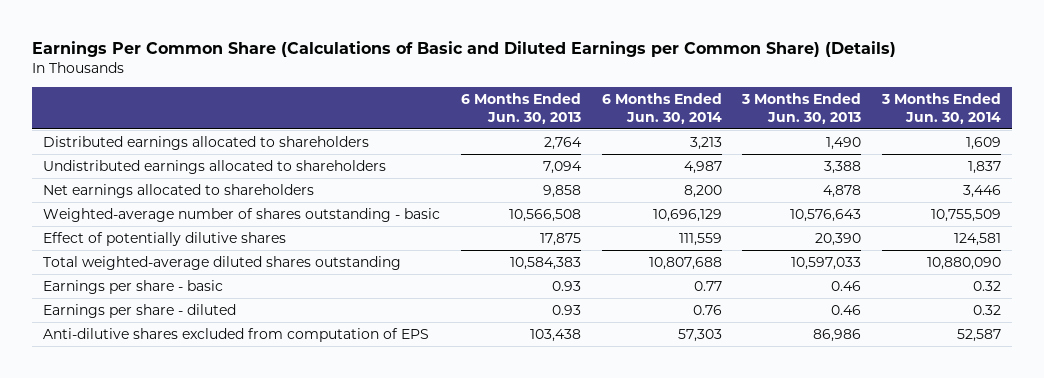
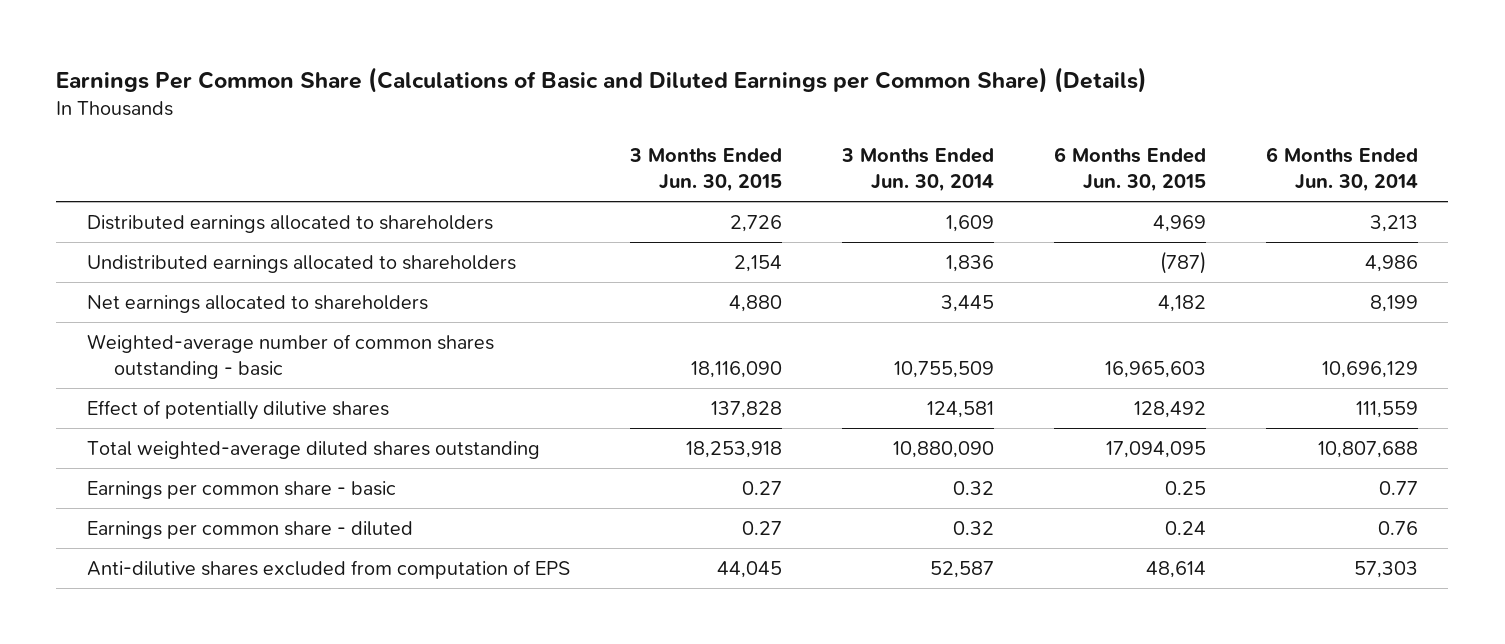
[460,93,581,124] 6 Months Ended Jun. 30, 2013 -> none
[741,93,862,124] 3 Months Ended Jun. 30, 2013 -> none
none -> [628,148,782,192] 3 Months Ended Jun. 30, 2015
none -> [1054,147,1207,192] 6 Months Ended Jun. 30, 2015
[683,160,722,174] 4,987 -> [1365,255,1419,273] 4,986
[968,160,1002,174] 1,837 -> [945,255,994,273] 1,836
[683,184,722,198] 8,200 -> [1370,295,1419,313] 8,199
[963,184,1002,198] 3,446 -> [940,295,994,313] 3,445
[42,207,440,222] Weighted-average number of shares outstanding - basic -> [86,334,494,379] Weighted-average number of common shares outstanding - basic
[42,279,223,294] Earnings per share - basic -> [86,481,396,500] Earnings per common share - basic
[42,303,236,318] Earnings per share - diluted -> [86,521,413,540] Earnings per common share - diluted

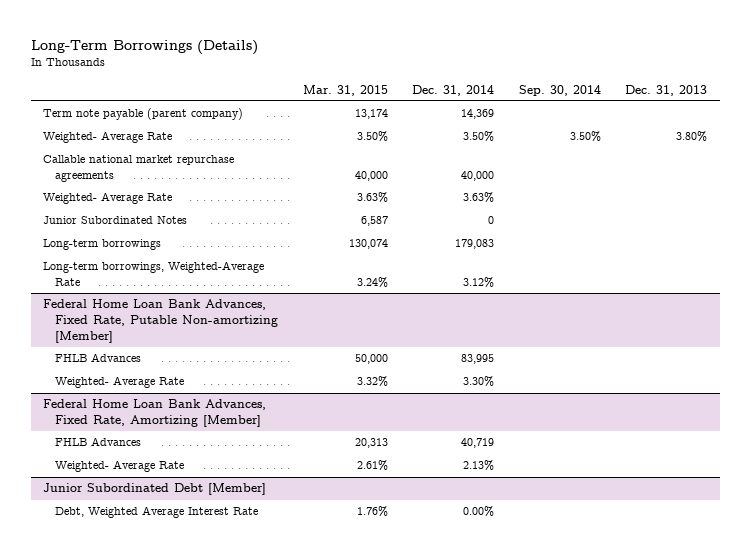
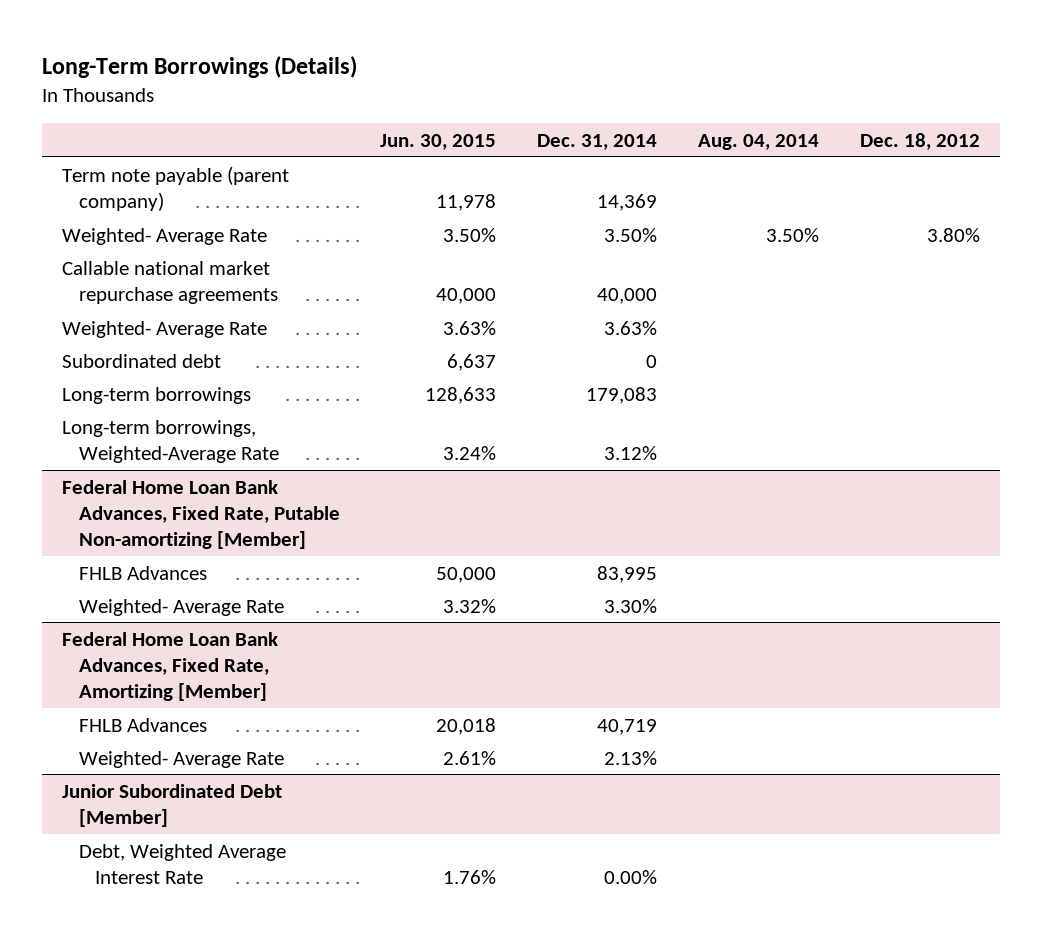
[302,84,388,96] Mar. 31, 2015 -> none
[518,84,601,96] Sep. 30, 2014 -> none
[625,84,708,96] Dec. 31, 2013 -> none
none -> [380,133,497,150] Jun. 30, 2015
none -> [697,133,819,150] Aug. 04, 2014
none -> [859,132,980,150] Dec. 18, 2012
[43,216,188,225] Junior Subordinated Notes -> [62,353,222,368] Subordinated debt

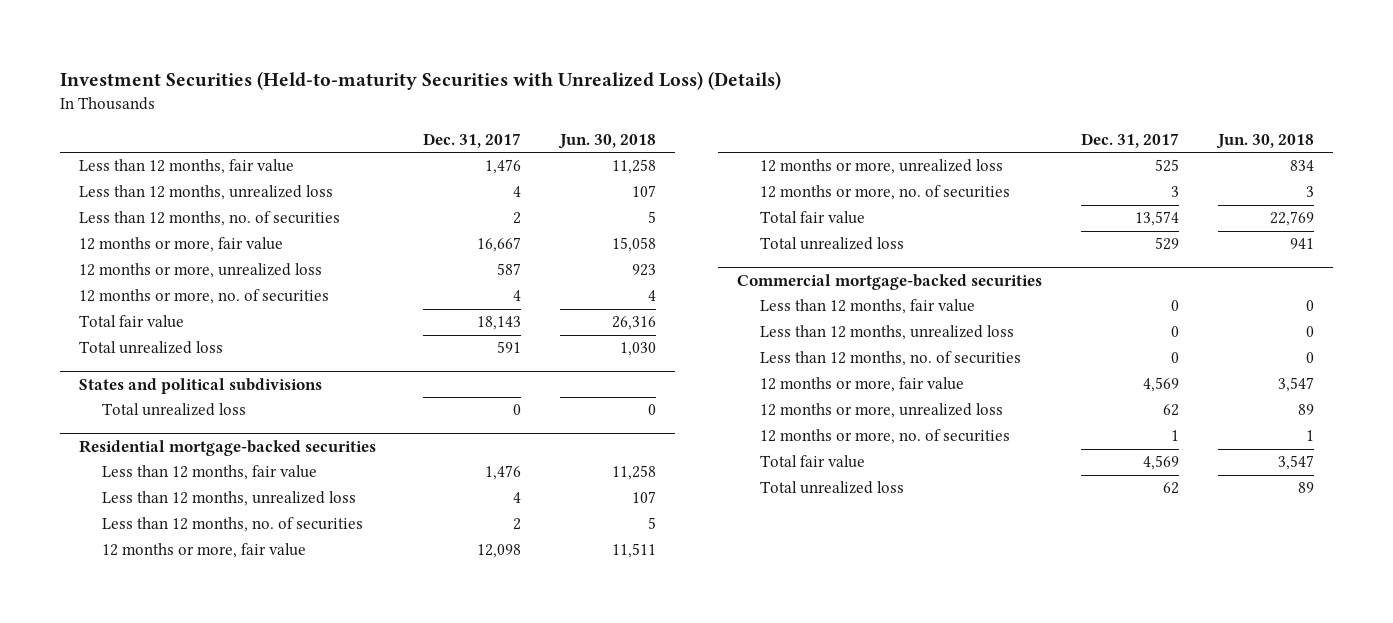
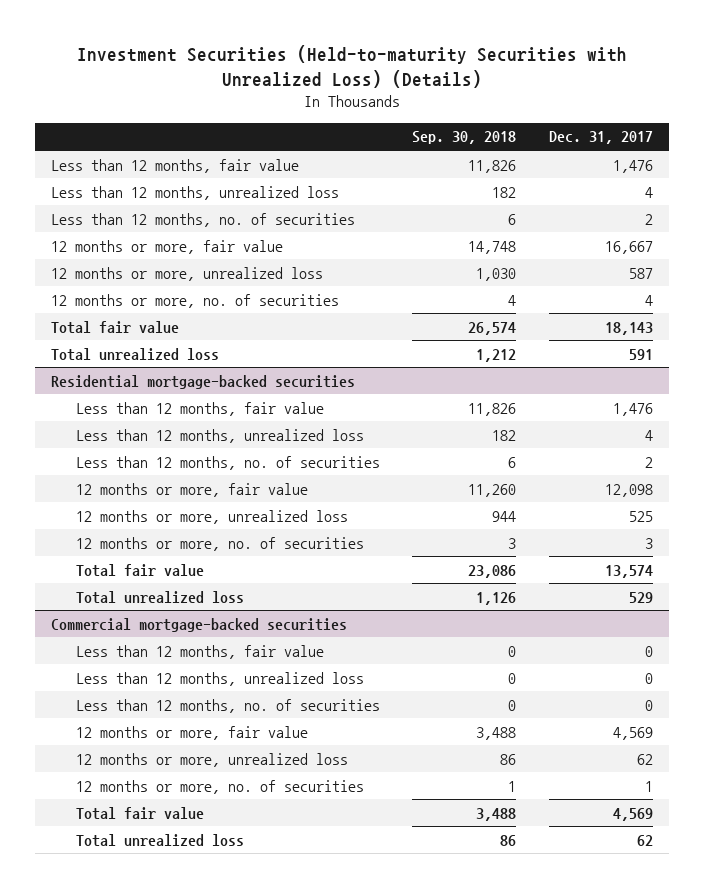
[557,133,656,149] Jun. 30, 2018 -> none
none -> [412,131,517,145] Sep. 30, 2018
[79,377,323,394] States and political subdivisions -> none
[102,403,247,417] Total unrealized loss -> none

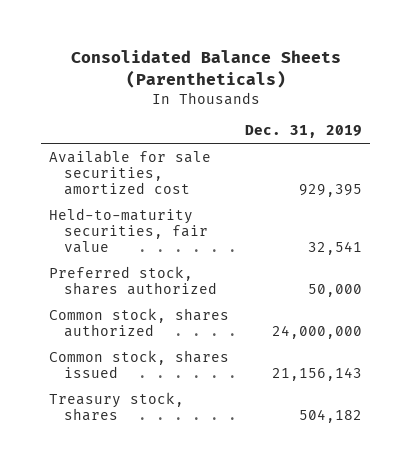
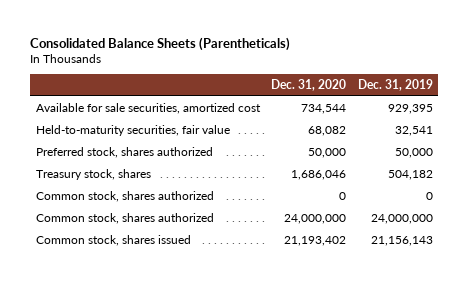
none -> [271,79,347,92] Dec. 31, 2020
[49,391,185,422] Treasury stock, shares -> [35,169,151,181] Treasury stock, shares
none -> [35,191,214,203] Common stock, shares authorized

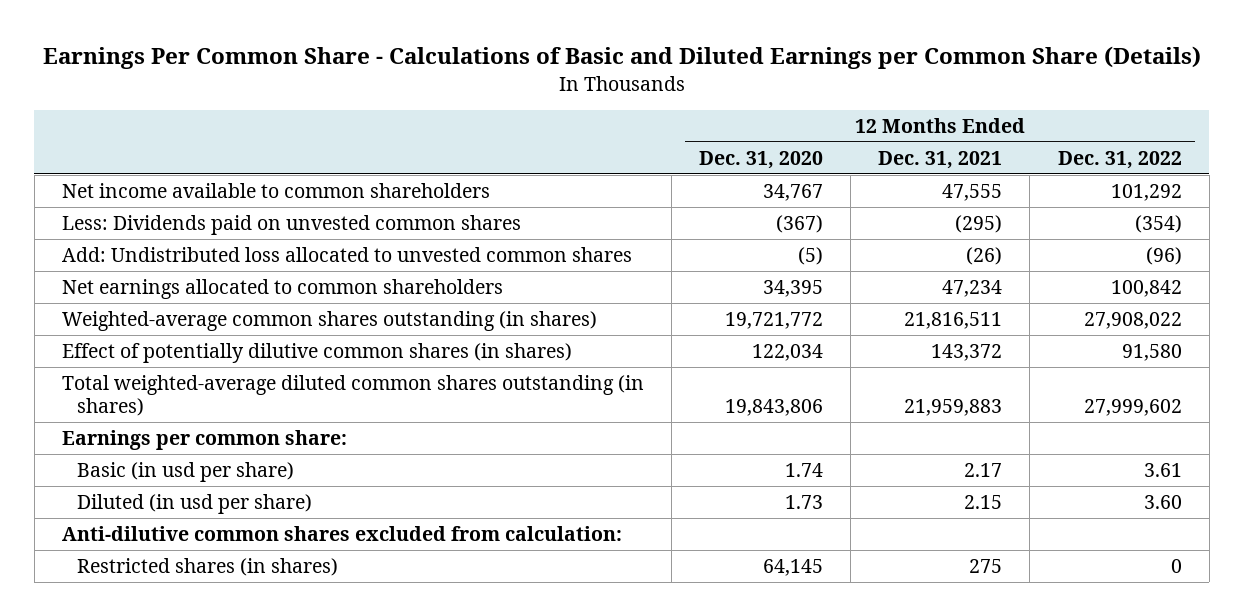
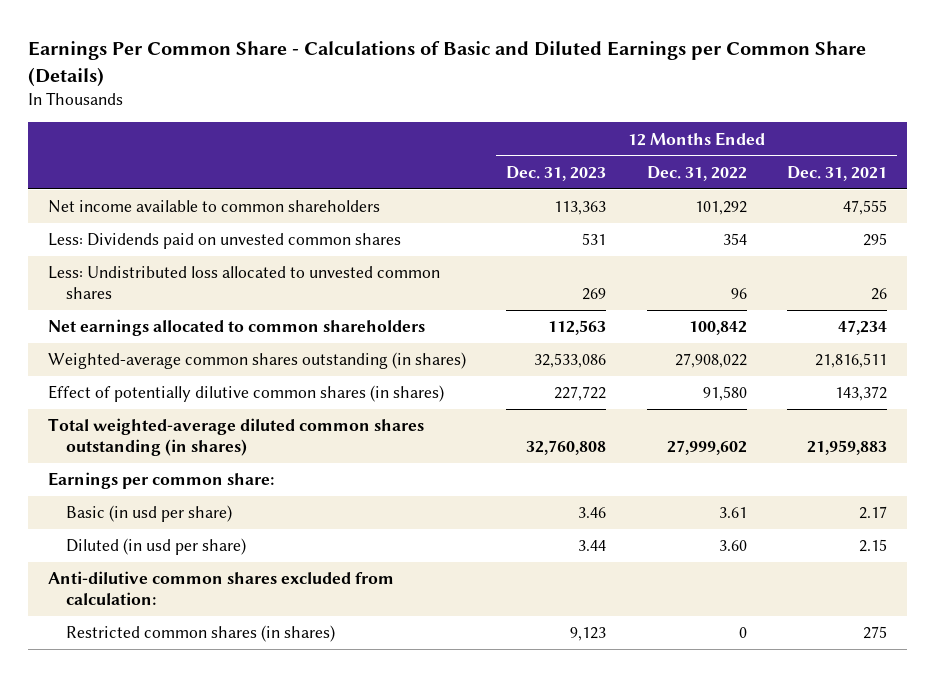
[699,150,824,169] Dec. 31, 2020 -> none
none -> [506,165,607,181] Dec. 31, 2023
[955,214,1003,233] (295) -> [862,233,887,247] 295
[1134,214,1182,233] (354) -> [722,233,747,246] 354
[61,246,632,262] Add: Undistributed loss allocated to unvested common shares -> [48,266,441,300] Less: Undistributed loss allocated to unvested common shares
[966,246,1003,265] (26) -> [870,288,887,301] 26
[1145,246,1182,265] (96) -> [730,288,747,300] 96
[76,557,338,576] Restricted shares (in shares) -> [66,625,336,643] Restricted common shares (in shares)

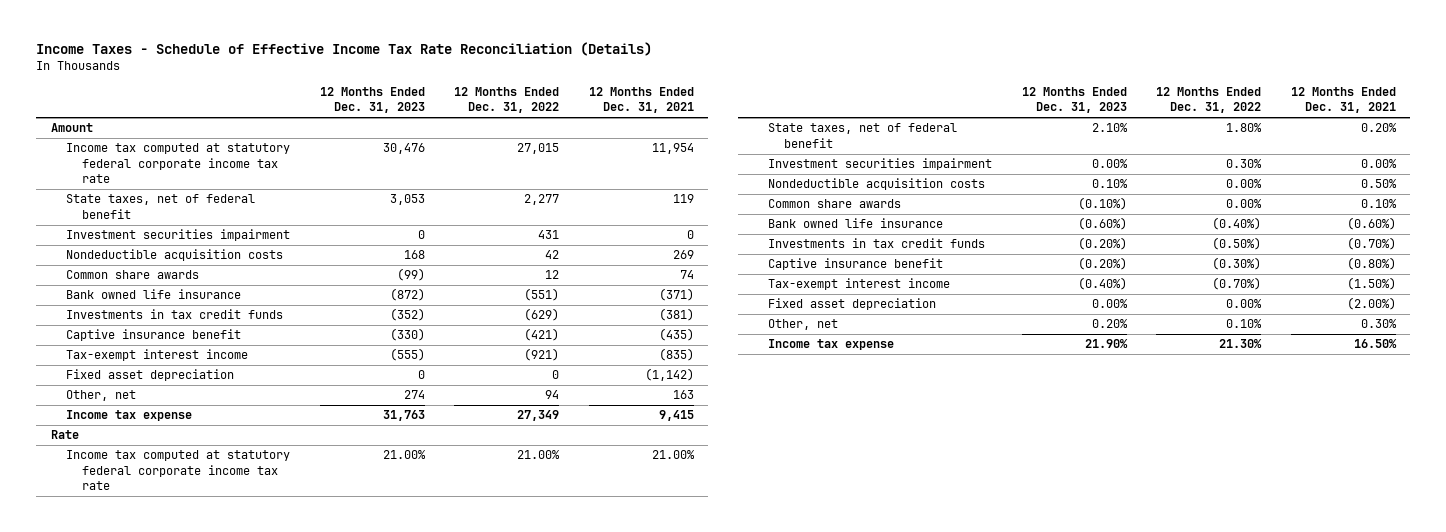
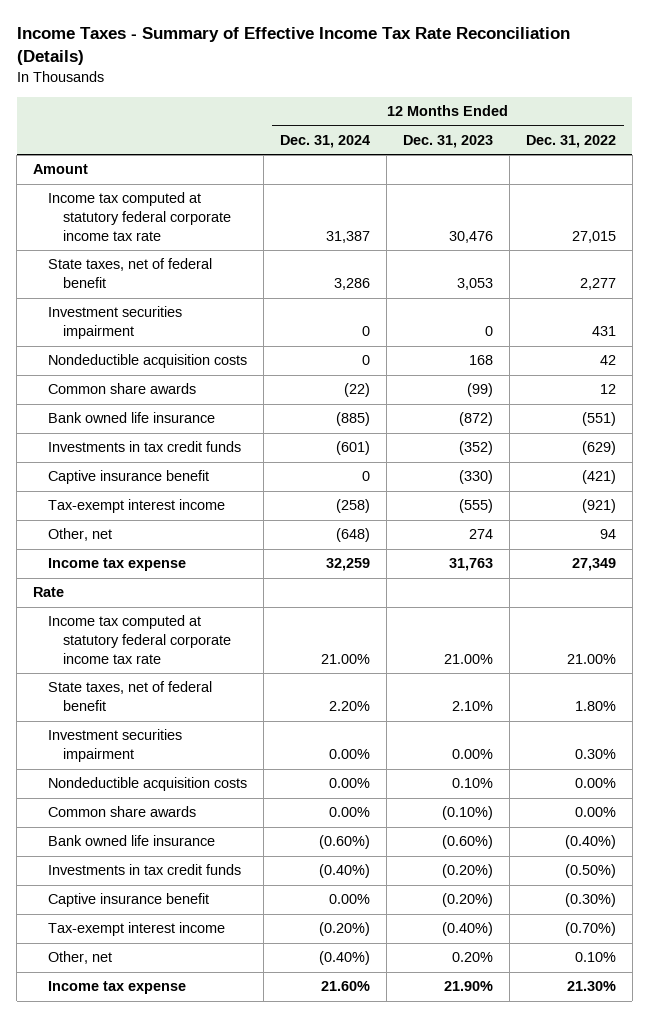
[35,42,652,57] Income Taxes - Schedule of Effective Income Tax Rate Reconciliation (Details) -> [16,27,570,66] Income Taxes - Summary of Effective Income Tax Rate Reconciliation (Details)
[588,87,694,114] 12 Months Ended Dec. 31, 2021 -> none
none -> [280,135,371,149] Dec. 31, 2024
[66,369,235,382] Fixed asset depreciation -> none
[768,298,937,311] Fixed asset depreciation -> none

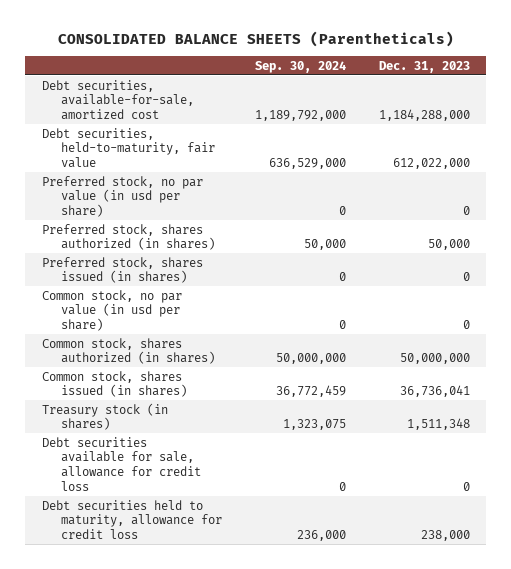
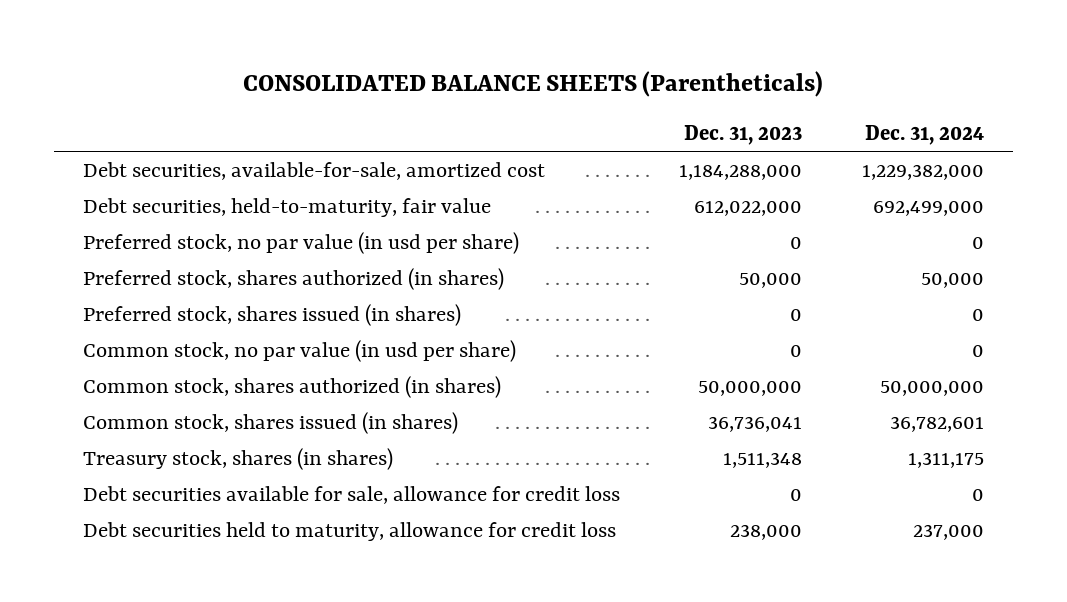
[254,60,346,73] Sep. 30, 2024 -> none
none -> [864,125,984,146] Dec. 31, 2024
[41,402,168,431] Treasury stock (in shares) -> [83,447,394,470] Treasury stock, shares (in shares)

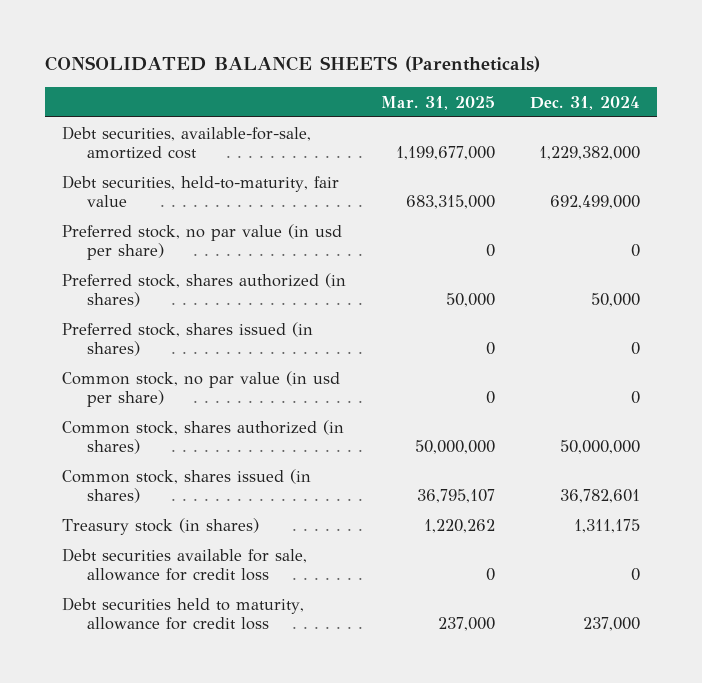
[684,125,803,146] Dec. 31, 2023 -> none
none -> [380,95,495,110] Mar. 31, 2025
[83,447,394,470] Treasury stock, shares (in shares) -> [62,517,260,535] Treasury stock (in shares)

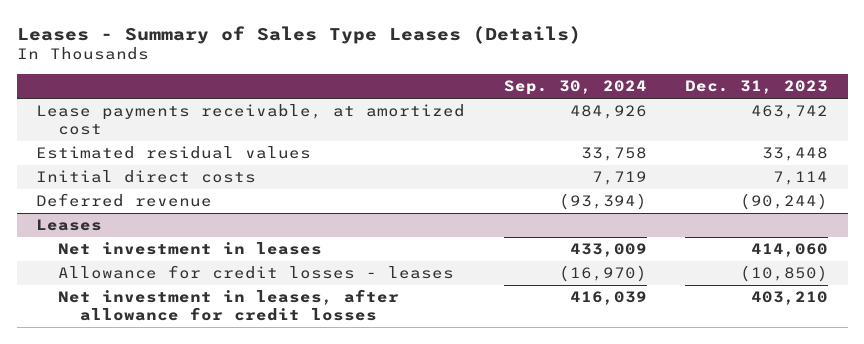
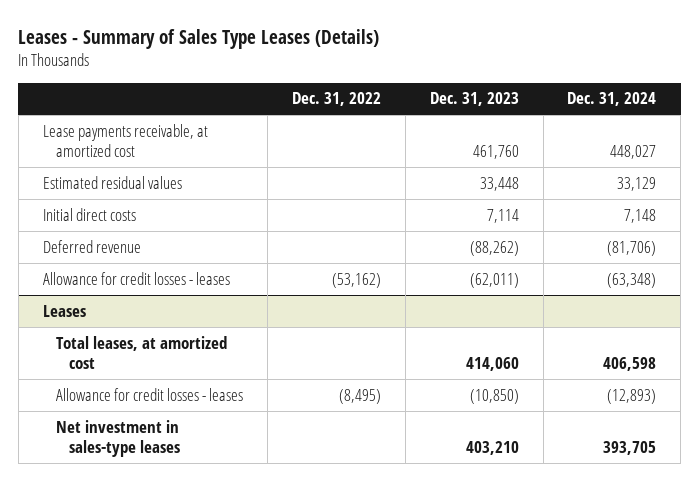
[503,80,647,96] Sep. 30, 2024 -> none
none -> [291,92,381,107] Dec. 31, 2022
none -> [567,92,657,107] Dec. 31, 2024
[751,105,829,120] 463,742 -> [472,144,519,159] 461,760
[740,193,829,211] (90,244) -> [469,240,519,256] (88,262)
none -> [42,271,230,285] Allowance for credit losses - leases
[58,242,323,256] Net investment in leases -> [55,335,227,369] Total leases, at amortized cost
[58,289,400,321] Net investment in leases, after allowance for credit losses -> [55,419,180,457] Net investment in sales-type leases

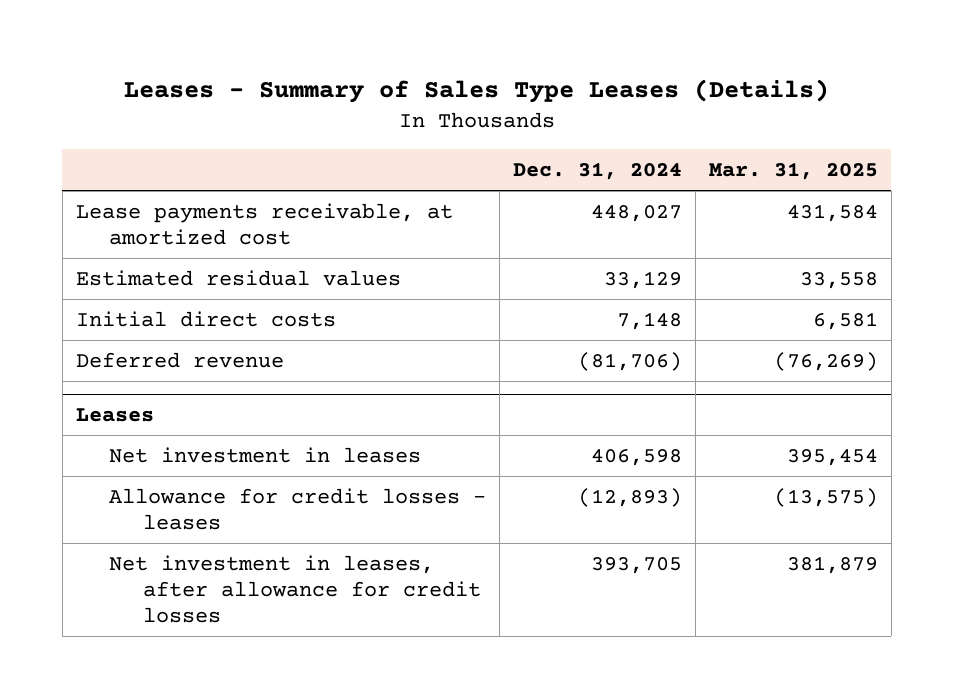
[291,92,381,107] Dec. 31, 2022 -> none
[429,92,519,107] Dec. 31, 2023 -> none
none -> [708,162,878,181] Mar. 31, 2025
[42,271,230,285] Allowance for credit losses - leases -> none
[55,335,227,369] Total leases, at amortized cost -> [109,447,422,464] Net investment in leases
[55,419,180,457] Net investment in sales-type leases -> [109,555,481,624] Net investment in leases, after allowance for credit losses

